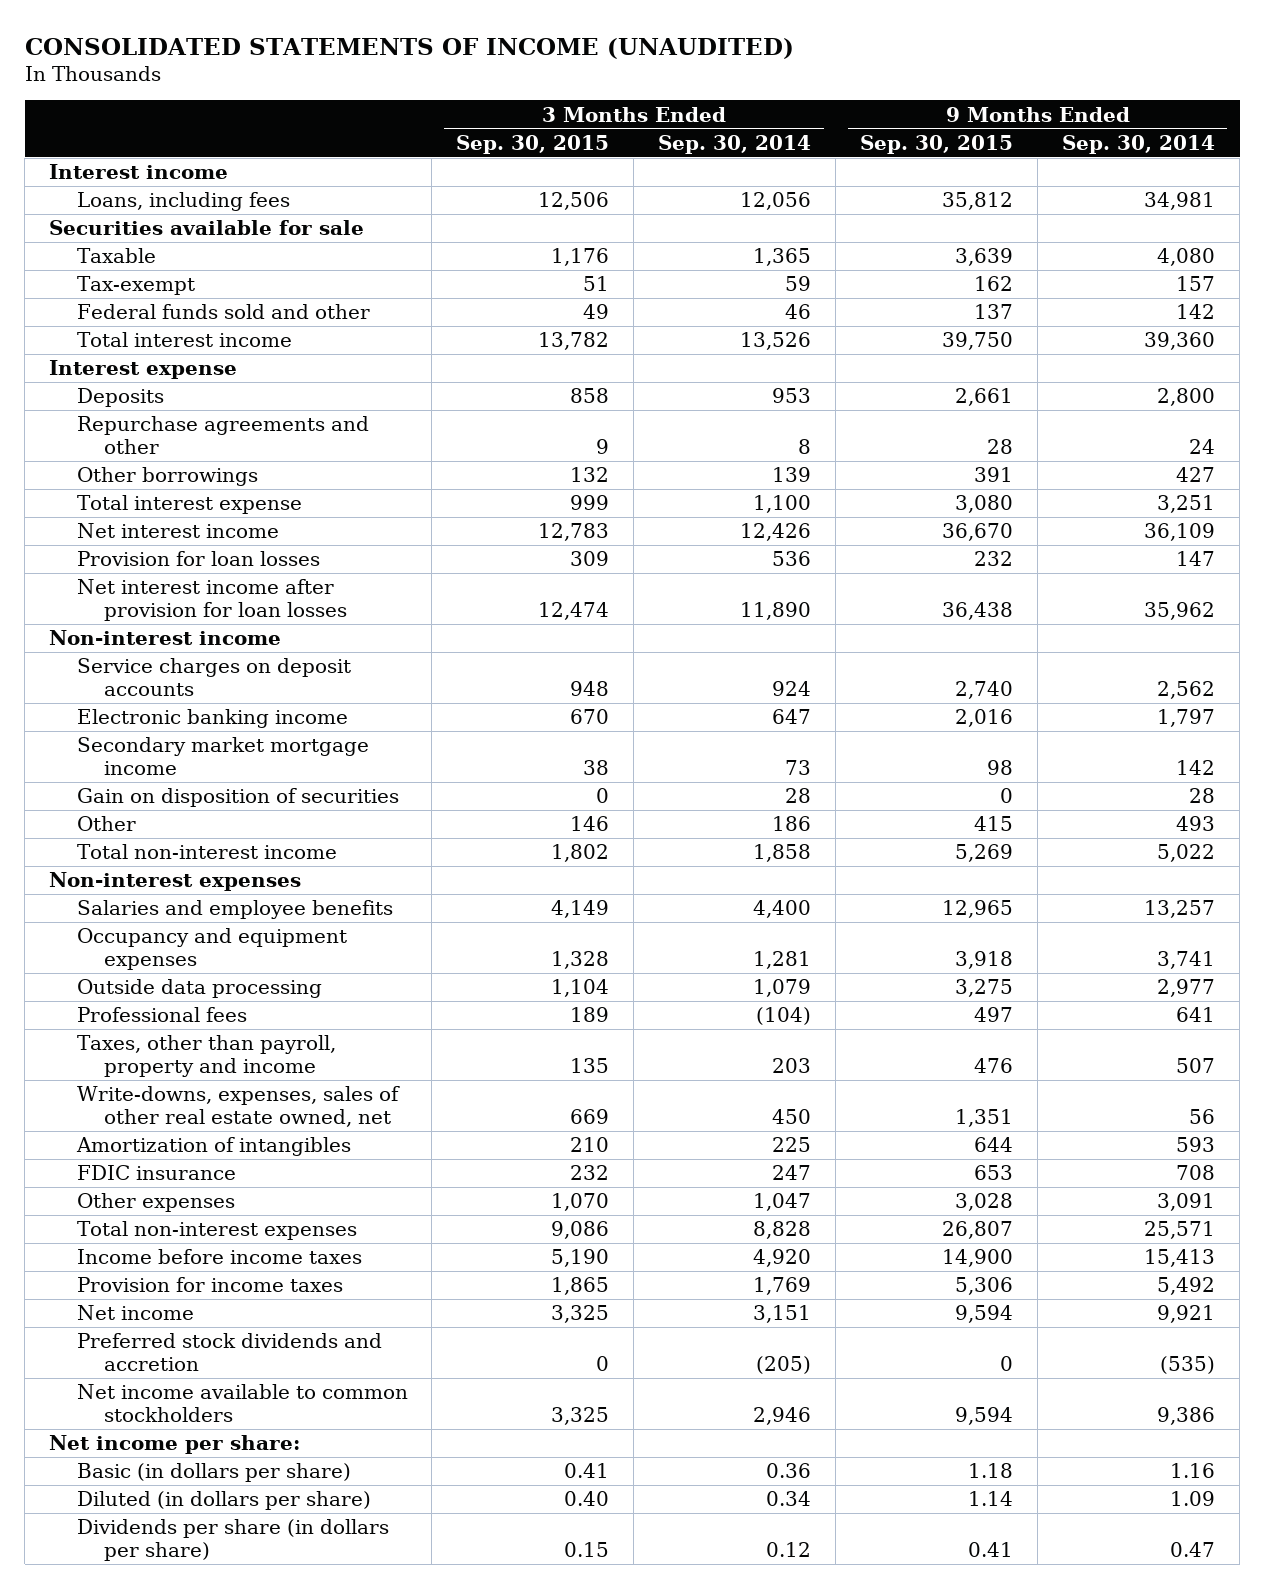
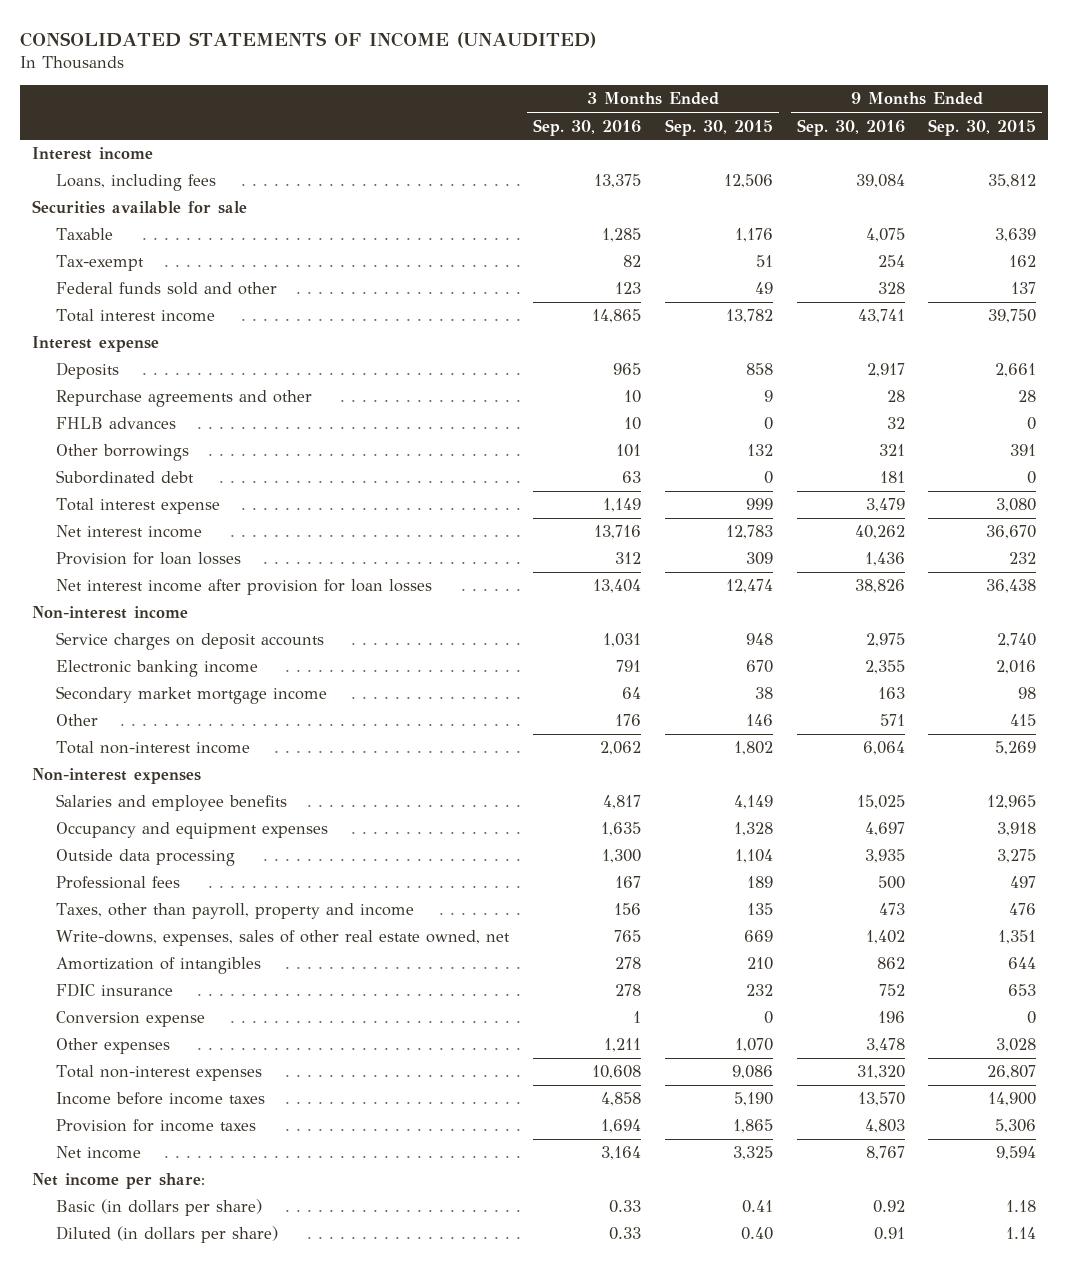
[658,134,812,154] Sep. 30, 2014 -> none
[1062,134,1216,154] Sep. 30, 2014 -> none
none -> [533,118,642,136] Sep. 30, 2016
none -> [796,118,905,136] Sep. 30, 2016
none -> [56,417,177,430] FHLB advances
none -> [56,470,195,485] Subordinated debt
[76,788,399,808] Gain on disposition of securities -> none
none -> [56,1011,206,1028] Conversion expense
[76,1333,382,1371] Preferred stock dividends and accretion -> none
[76,1384,408,1422] Net income available to common stockholders -> none
[76,1519,389,1561] Dividends per share (in dollars per share) -> none

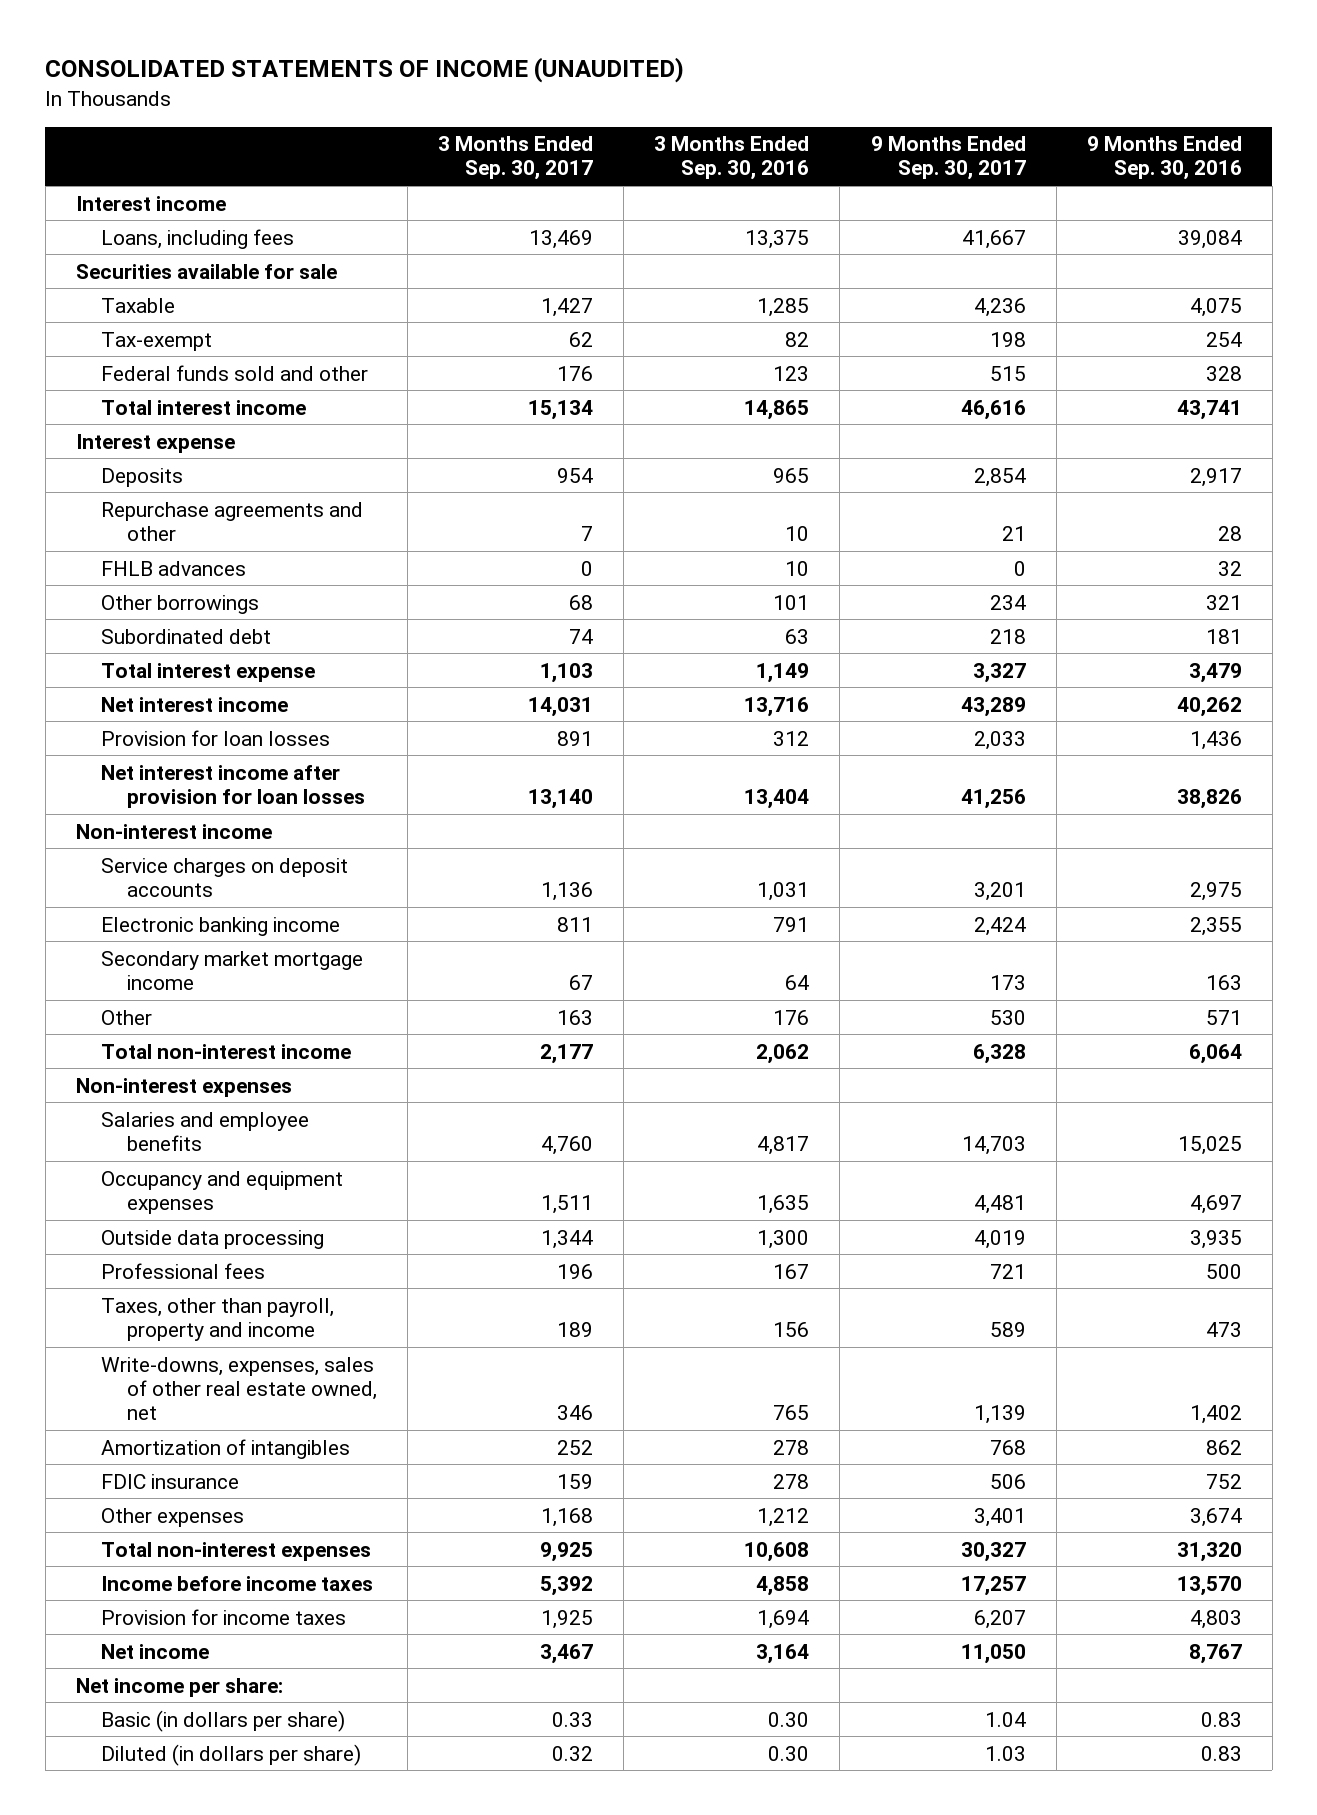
[664,118,773,136] Sep. 30, 2015 -> none
[928,118,1037,136] Sep. 30, 2015 -> none
none -> [438,136,594,181] 3 Months Ended Sep. 30, 2017
none -> [870,136,1026,181] 9 Months Ended Sep. 30, 2017
[56,1011,206,1028] Conversion expense -> none
[604,1038,642,1053] 1,211 -> [757,1507,810,1527] 1,212
[865,1038,905,1053] 3,478 -> [1189,1507,1242,1527] 3,674
[609,1200,642,1214] 0.33 -> [768,1711,810,1727] 0.30
[872,1200,905,1214] 0.92 -> [1200,1711,1242,1727] 0.83
[609,1227,642,1241] 0.33 -> [768,1745,810,1761] 0.30
[873,1227,905,1241] 0.91 -> [1200,1745,1242,1761] 0.83

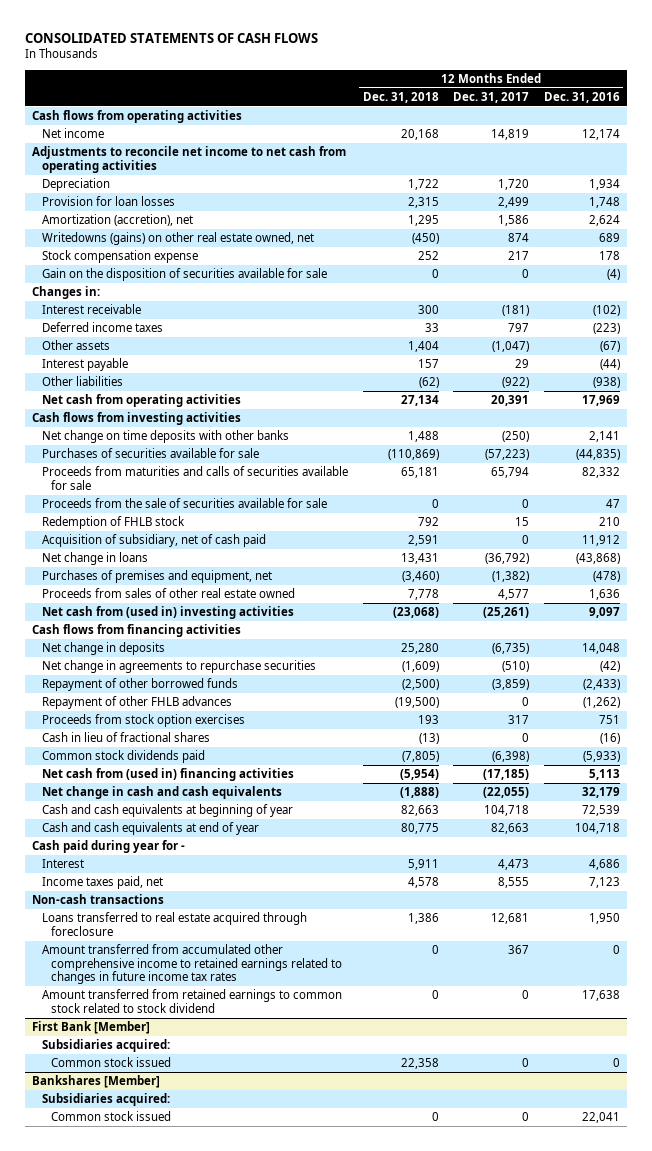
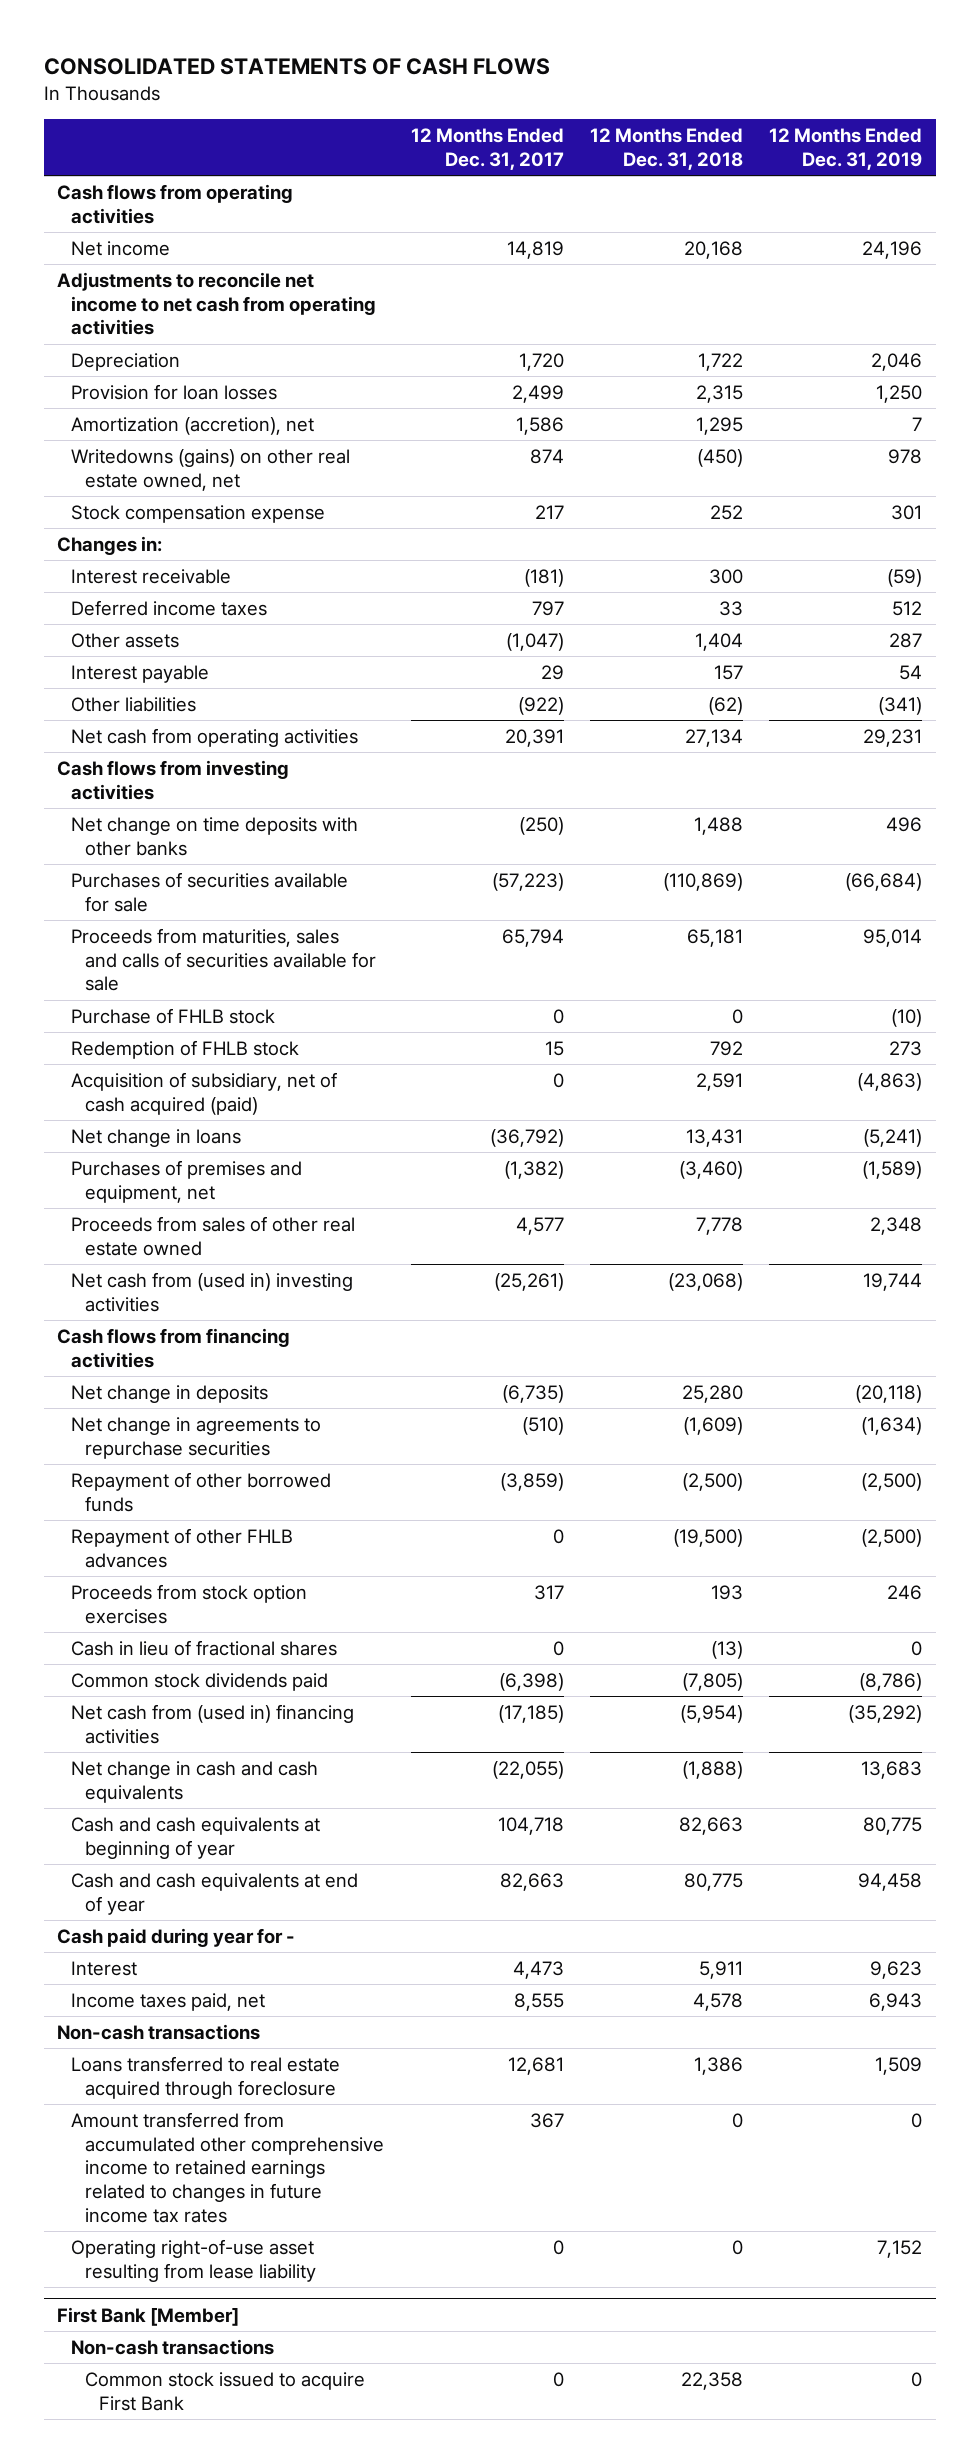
[543,91,620,103] Dec. 31, 2016 -> none
none -> [769,128,923,170] 12 Months Ended Dec. 31, 2019
[41,268,327,282] Gain on the disposition of securities available for sale -> none
[41,498,327,509] Proceeds from the sale of securities available for sale -> none
[41,466,348,490] Proceeds from maturities and calls of securities available for sale -> [71,927,377,992] Proceeds from maturities, sales and calls of securities available for sale
none -> [71,1007,276,1024] Purchase of FHLB stock
[41,534,266,548] Acquisition of subsidiary, net of cash paid -> [71,1071,338,1115] Acquisition of subsidiary, net of cash acquired (paid)
[41,989,342,1013] Amount transferred from retained earnings to common stock related to stock dividend -> none
none -> [71,2238,317,2282] Operating right-of-use asset resulting from lease liability
[41,1039,170,1053] Subsidiaries acquired: -> none
[32,1075,161,1089] Bankshares [Member] -> none
[41,1093,170,1107] Subsidiaries acquired: -> none
[51,1111,172,1122] Common stock issued -> none
none -> [71,2338,275,2355] Non-cash transactions
[51,1057,172,1068] Common stock issued -> [85,2371,366,2411] Common stock issued to acquire First Bank

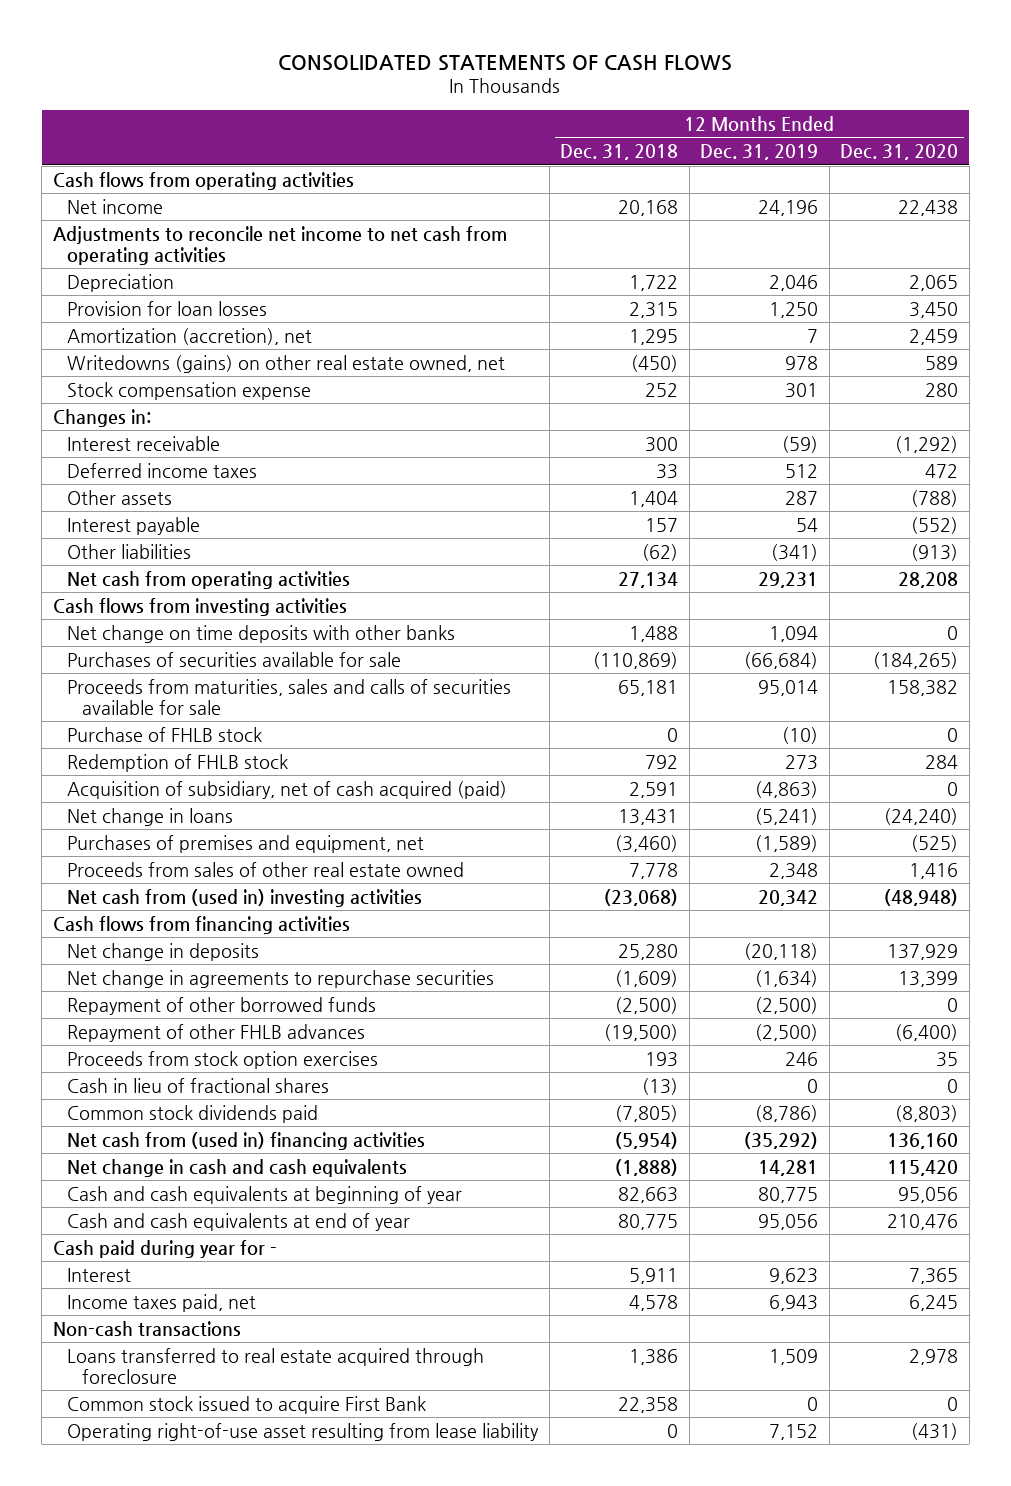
[410,128,564,170] 12 Months Ended Dec. 31, 2017 -> none
none -> [840,144,959,161] Dec. 31, 2020
[886,816,923,832] 496 -> [769,625,819,642] 1,094
[863,1272,923,1291] 19,744 -> [758,889,819,906] 20,342
[861,1760,923,1779] 13,683 -> [758,1159,819,1176] 14,281
[858,1872,923,1891] 94,458 -> [758,1213,819,1230] 95,056
[71,2111,385,2224] Amount transferred from accumulated other comprehensive income to retained earnings related to changes in future income tax rates -> none
[57,2306,240,2326] First Bank [Member] -> none
[71,2338,275,2355] Non-cash transactions -> none
[71,2238,317,2282] Operating right-of-use asset resulting from lease liability -> [67,1422,540,1441] Operating right-of-use asset resulting from lease liability

